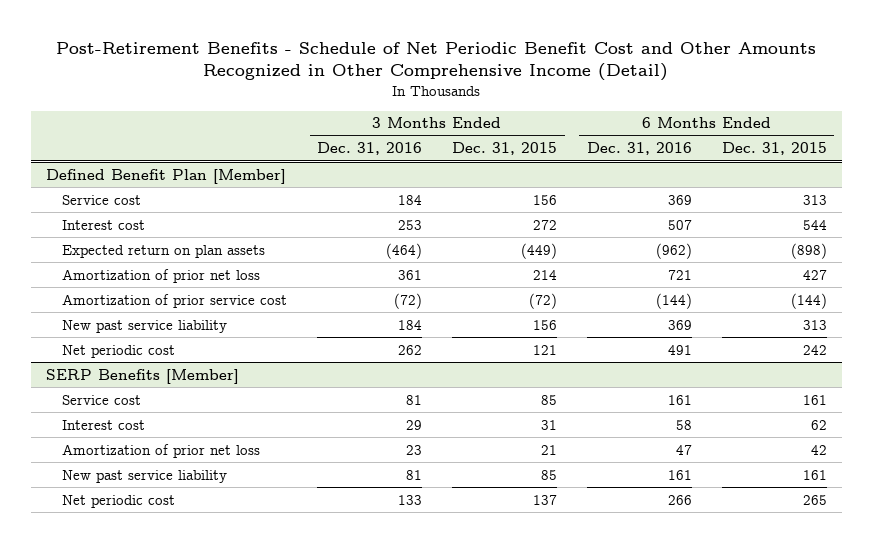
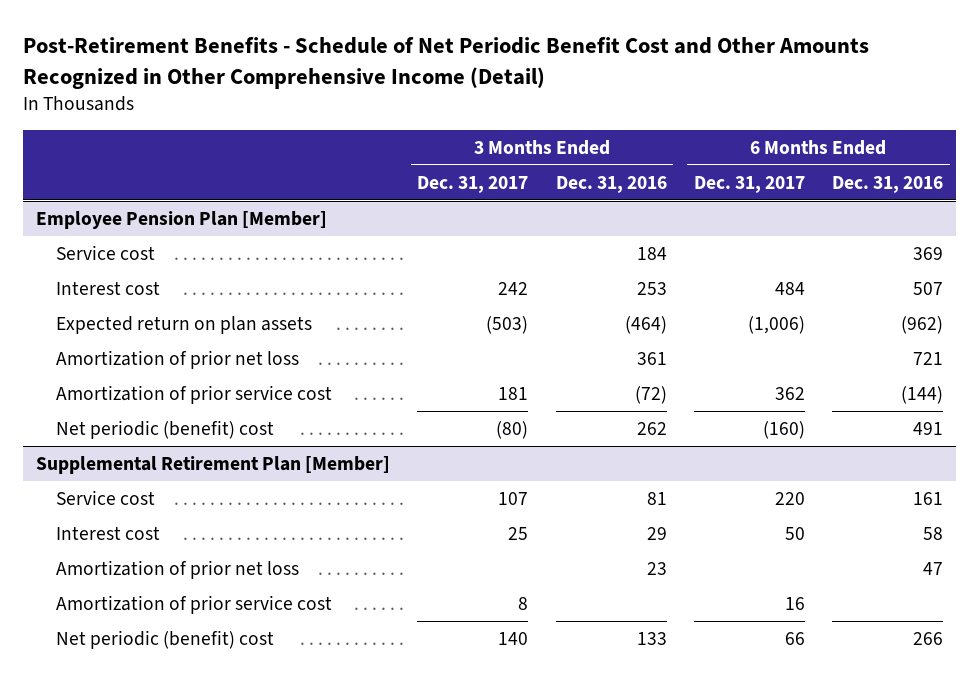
[452,142,558,156] Dec. 31, 2015 -> none
[721,142,827,156] Dec. 31, 2015 -> none
none -> [417,175,529,193] Dec. 31, 2017
none -> [693,175,805,193] Dec. 31, 2017
[46,168,287,184] Defined Benefit Plan [Member] -> none
none -> [36,211,328,230] Employee Pension Plan [Member]
[62,319,228,333] New past service liability -> none
[46,368,240,384] SERP Benefits [Member] -> none
[62,344,176,358] Net periodic cost -> [56,420,275,440] Net periodic (benefit) cost
none -> [36,456,391,475] Supplemental Retirement Plan [Member]
[62,469,228,483] New past service liability -> none
none -> [56,595,333,615] Amortization of prior service cost
[62,494,176,508] Net periodic cost -> [56,630,275,650] Net periodic (benefit) cost

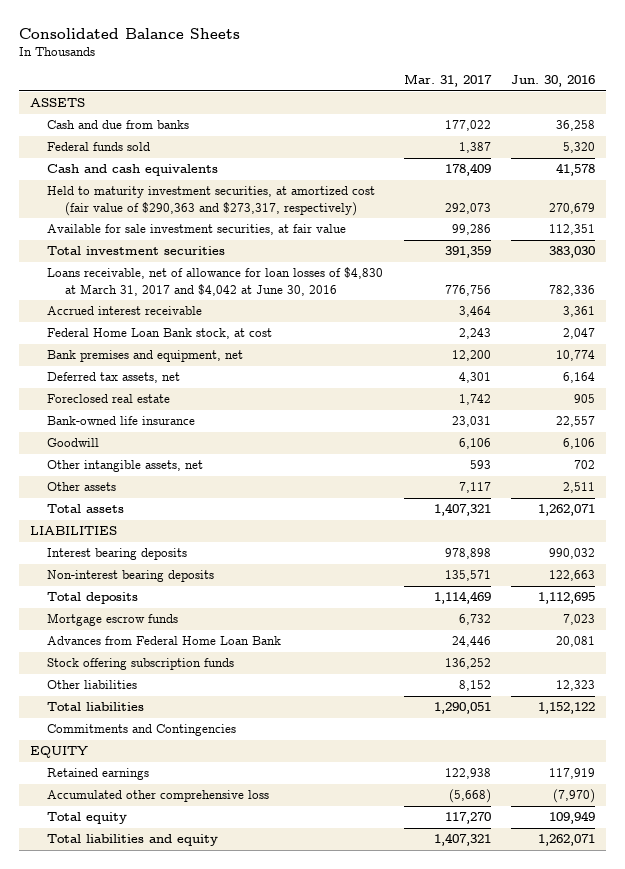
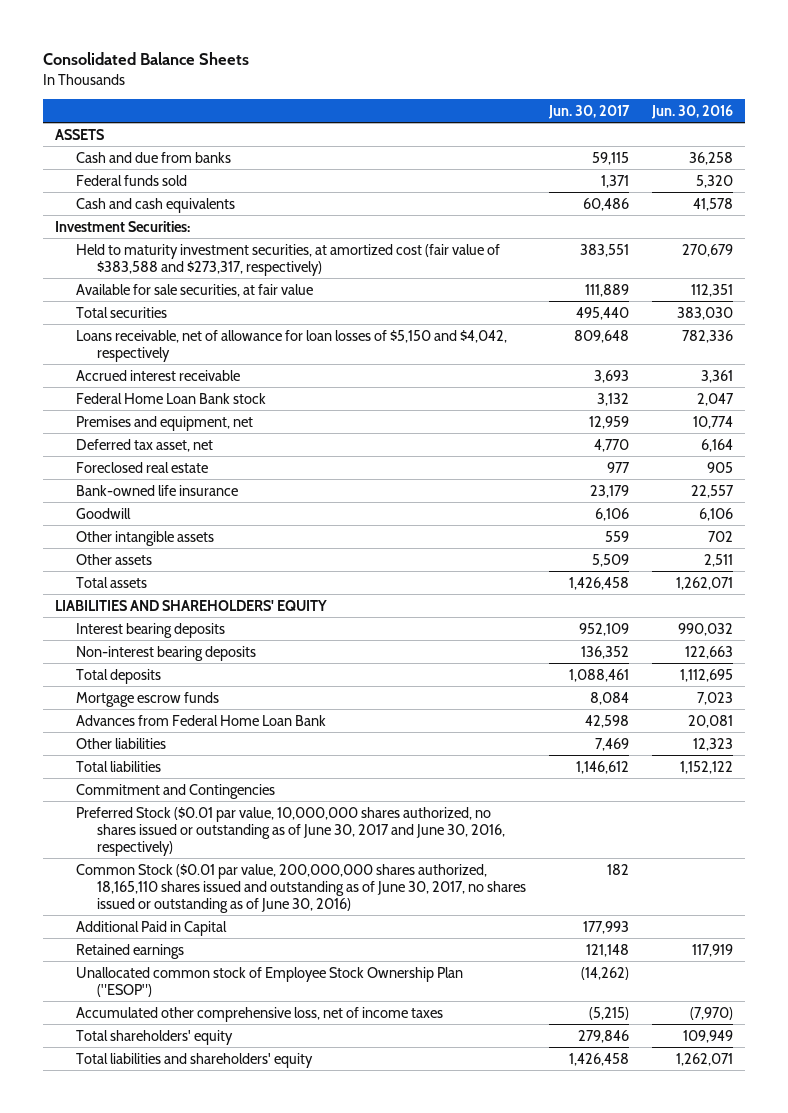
[403,74,492,88] Mar. 31, 2017 -> none
none -> [547,104,630,119] Jun. 30, 2017
none -> [54,220,190,232] Investment Securities:
[47,186,376,216] Held to maturity investment securities, at amortized cost (fair value of $290,363 and $273,317, respectively) -> [75,243,500,276] Held to maturity investment securities, at amortized cost (fair value of $383,588 and $273,317, respectively)
[47,224,347,236] Available for sale investment securities, at fair value -> [75,283,313,297] Available for sale securities, at fair value
[47,246,226,256] Total investment securities -> [75,306,167,318] Total securities
[47,267,384,296] Loans receivable, net of allowance for loan losses of $4,830 at March 31, 2017 and $4,042 at June 30, 2016 -> [75,329,507,362] Loans receivable, net of allowance for loan losses of $5,150 and $4,042, respectively
[47,328,273,340] Federal Home Loan Bank stock, at cost -> [75,392,266,404] Federal Home Loan Bank stock
[47,350,244,363] Bank premises and equipment, net -> [75,415,253,431] Premises and equipment, net
[47,372,181,384] Deferred tax assets, net -> [75,438,213,452] Deferred tax asset, net
[47,460,204,473] Other intangible assets, net -> [75,530,214,546] Other intangible assets
[29,526,117,536] LIABILITIES -> none
none -> [54,599,327,611] LIABILITIES AND SHAREHOLDERS' EQUITY
[47,658,235,671] Stock offering subscription funds -> none
[29,746,88,759] EQUITY -> none
[47,724,237,737] Commitments and Contingencies -> [75,783,275,799] Commitment and Contingencies
none -> [75,806,505,856] Preferred Stock ($0.01 par value, 10,000,000 shares authorized, no shares issued or outstanding as of June 30, 2017 and June 30, 2016, respectively)
none -> [75,863,526,913] Common Stock ($0.01 par value, 200,000,000 shares authorized, 18,165,110 shares issued and outstanding as of June 30, 2017, no shares issued or outstanding as of June 30, 2016)
none -> [75,920,227,936] Additional Paid in Capital
none -> [75,966,463,997] Unallocated common stock of Employee Stock Ownership Plan ("ESOP")
[47,790,270,803] Accumulated other comprehensive loss -> [75,1006,443,1022] Accumulated other comprehensive loss, net of income taxes
[47,812,128,825] Total equity -> [75,1029,233,1045] Total shareholders' equity
[47,834,219,847] Total liabilities and equity -> [75,1052,313,1068] Total liabilities and shareholders' equity

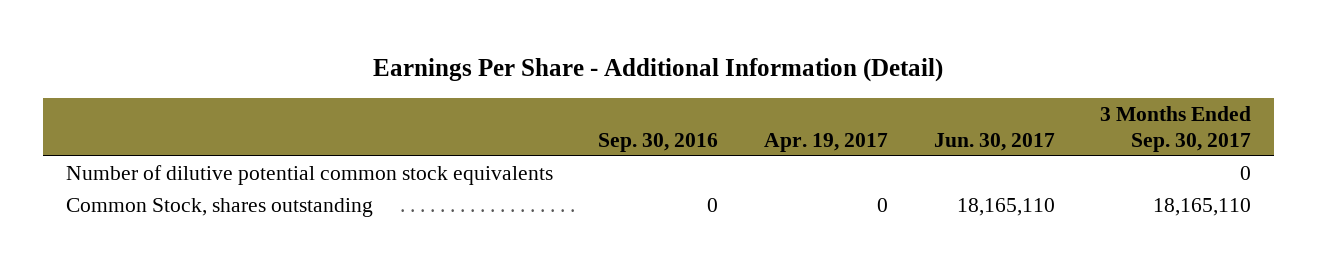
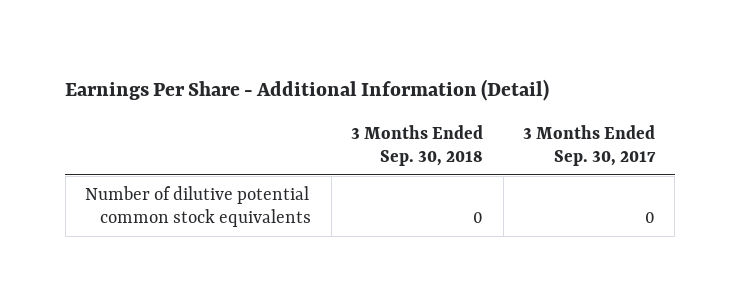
[598,132,719,152] Sep. 30, 2016 -> none
[763,132,888,152] Apr. 19, 2017 -> none
[933,132,1055,151] Jun. 30, 2017 -> none
none -> [351,125,484,167] 3 Months Ended Sep. 30, 2018
[65,198,373,218] Common Stock, shares outstanding -> none

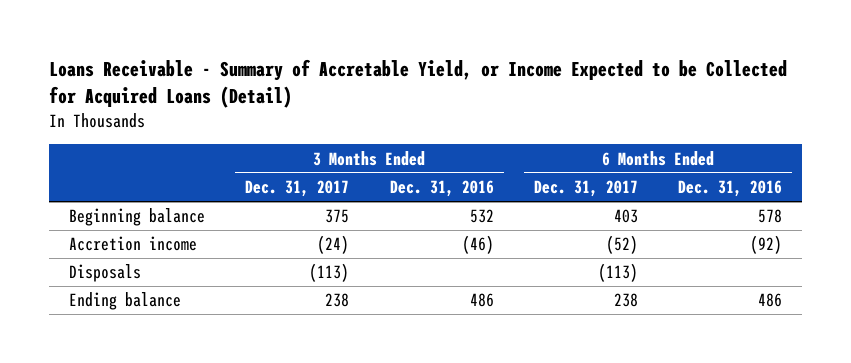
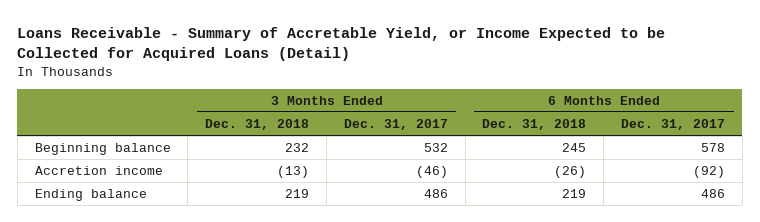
[389,180,494,198] Dec. 31, 2016 -> none
[677,180,782,198] Dec. 31, 2016 -> none
none -> [205,118,310,130] Dec. 31, 2018
none -> [482,118,587,130] Dec. 31, 2018
[69,264,142,283] Disposals -> none
[325,209,350,224] 375 -> [423,142,448,152] 532
[613,209,638,224] 403 -> [700,142,725,152] 578
[317,235,350,255] (24) -> [415,165,448,178] (46)
[605,235,638,255] (52) -> [692,165,725,178] (92)
[325,293,350,308] 238 -> [423,188,448,198] 486
[613,293,638,308] 238 -> [700,188,725,198] 486

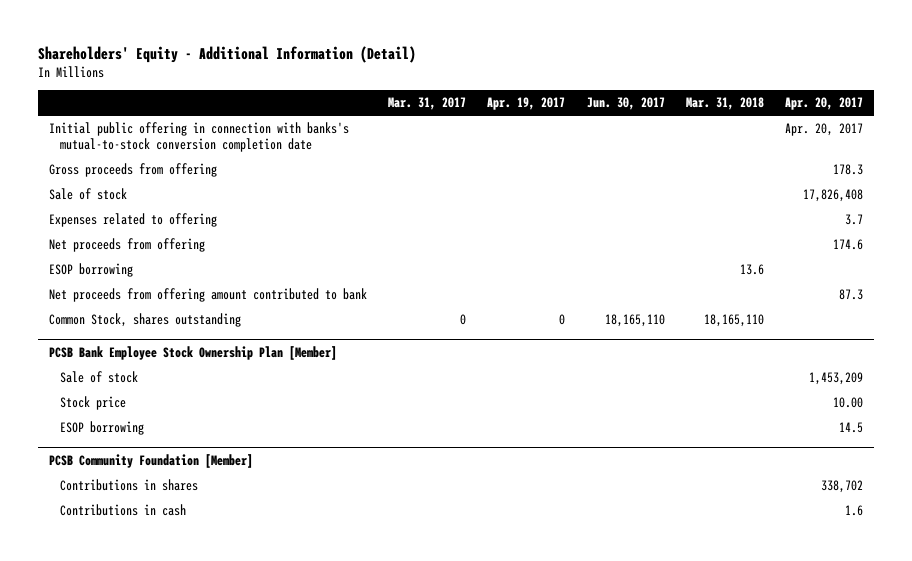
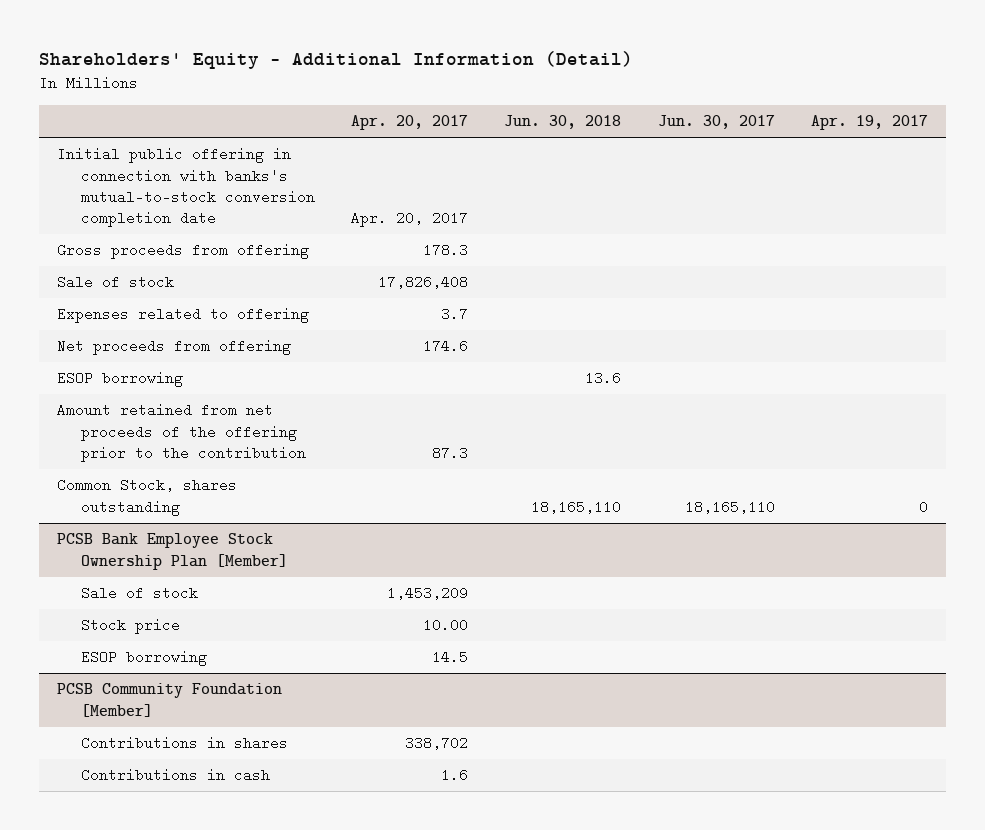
[388,97,467,111] Mar. 31, 2017 -> none
[685,97,764,111] Mar. 31, 2018 -> none
none -> [504,115,622,130] Jun. 30, 2018
[48,288,367,303] Net proceeds from offering amount contributed to bank -> [56,403,306,462] Amount retained from net proceeds of the offering prior to the contribution

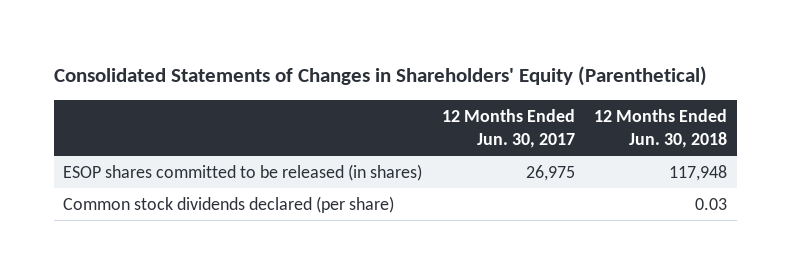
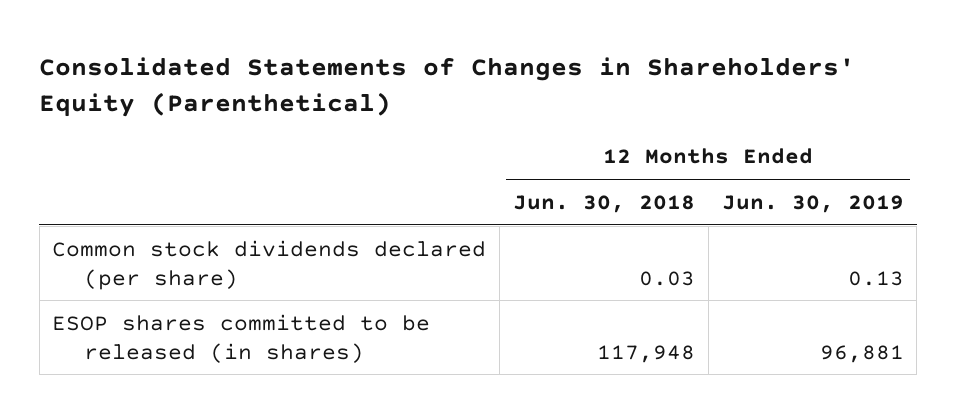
[441,108,575,148] 12 Months Ended Jun. 30, 2017 -> none
none -> [721,194,904,213] Jun. 30, 2019
[63,163,423,181] ESOP shares committed to be released (in shares) -> [52,313,431,363] ESOP shares committed to be released (in shares)

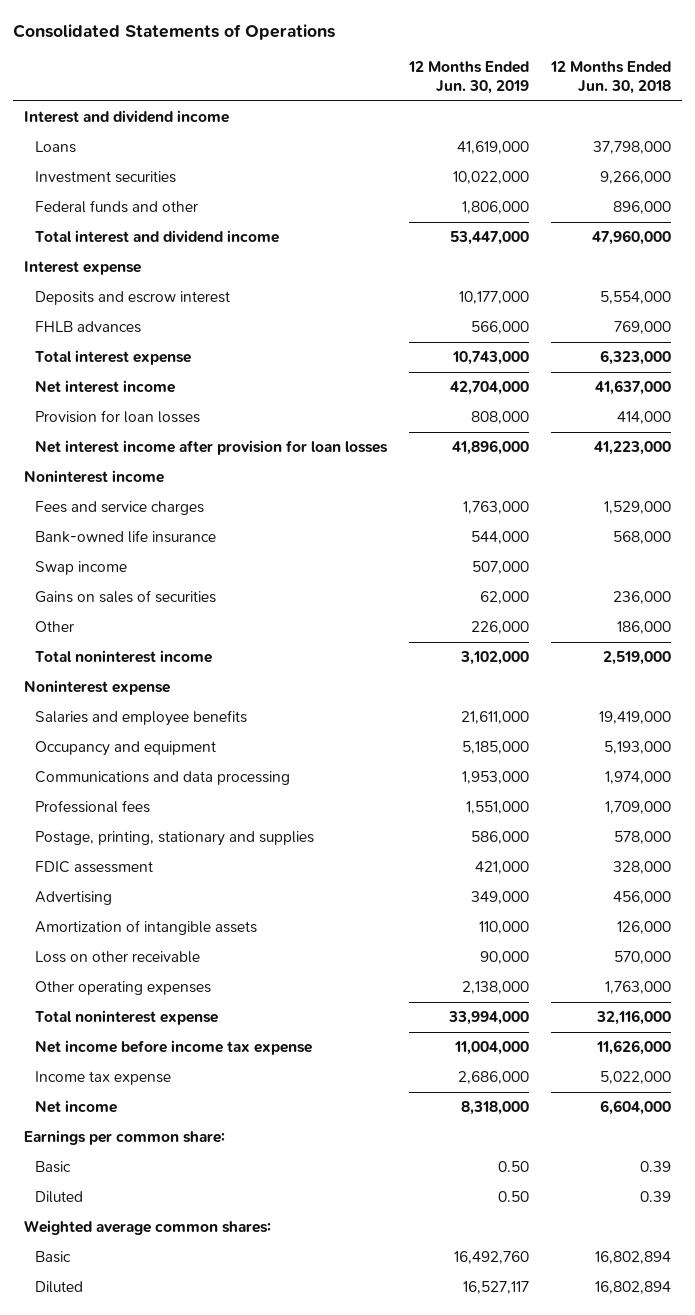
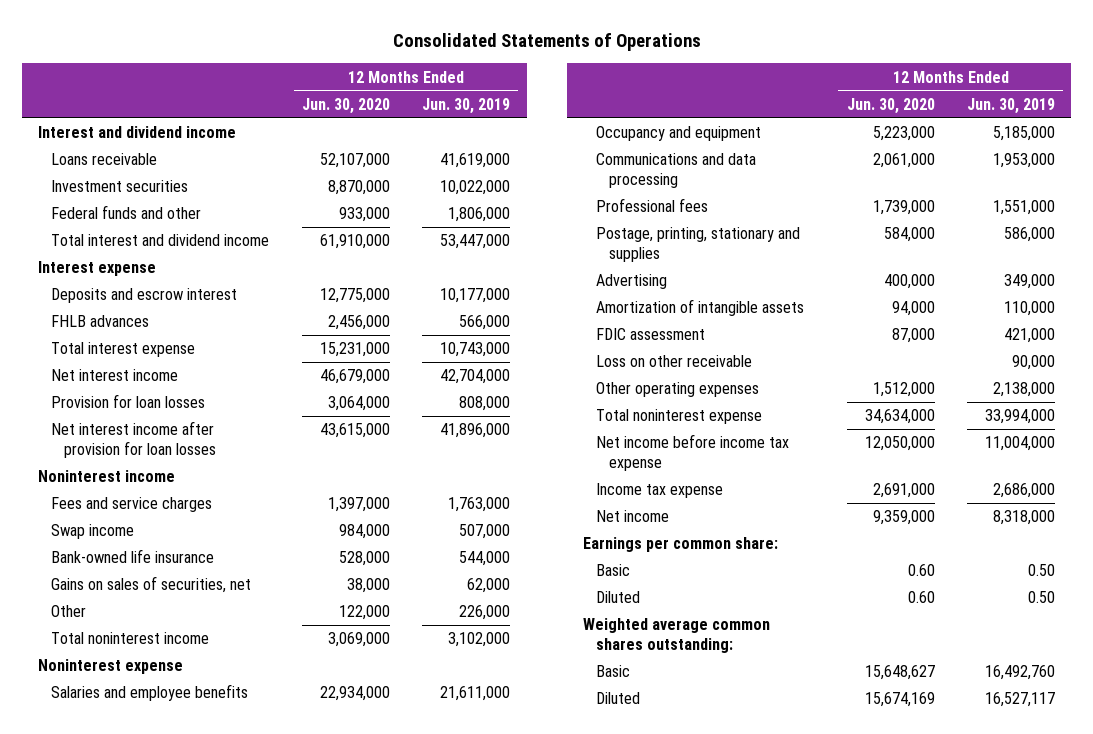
[549,61,671,95] 12 Months Ended Jun. 30, 2018 -> none
none -> [301,98,390,115] Jun. 30, 2020
[35,141,77,154] Loans -> [51,153,158,166] Loans receivable
[35,530,217,544] Bank-owned life insurance -> [51,549,215,564] Bank-owned life insurance
[35,590,217,604] Gains on sales of securities -> [51,576,252,594] Gains on sales of securities, net
[35,861,154,874] FDIC assessment -> [596,328,706,341] FDIC assessment
[23,1220,271,1236] Weighted average common shares: -> [583,618,771,653] Weighted average common shares outstanding:

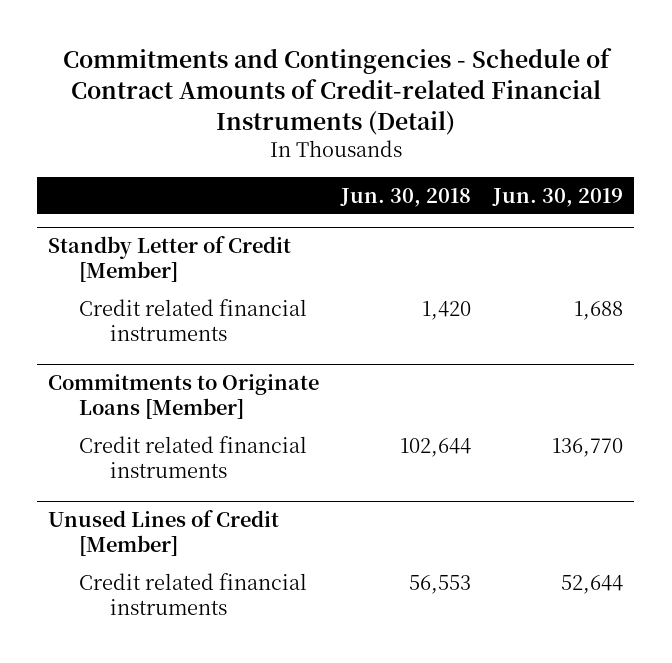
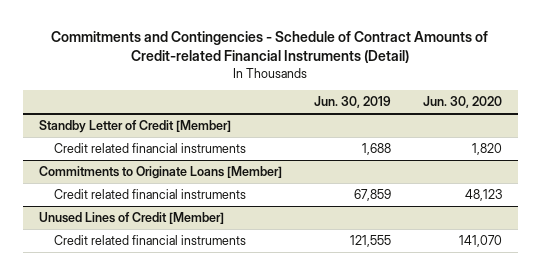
[340,187,472,207] Jun. 30, 2018 -> none
none -> [422,96,502,109] Jun. 30, 2020
[552,437,624,457] 136,770 -> [353,189,391,202] 67,859
[561,574,624,594] 52,644 -> [349,235,391,248] 121,555

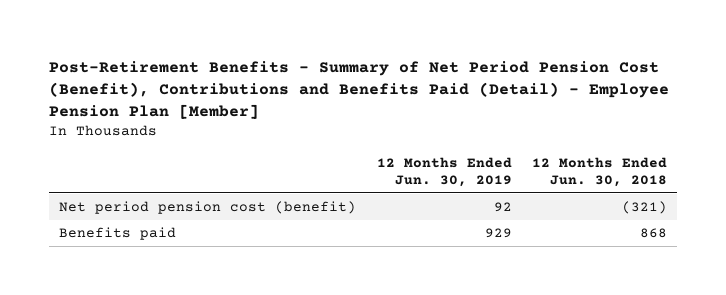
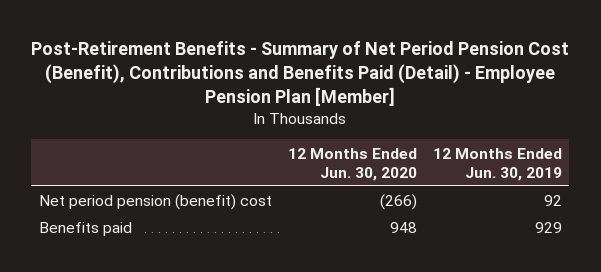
[531,156,667,187] 12 Months Ended Jun. 30, 2018 -> none
none -> [287,147,417,181] 12 Months Ended Jun. 30, 2020
[59,201,357,215] Net period pension cost (benefit) -> [39,194,273,211] Net period pension (benefit) cost

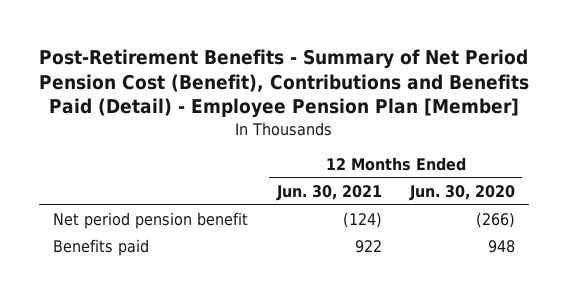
[432,147,562,181] 12 Months Ended Jun. 30, 2019 -> none
none -> [275,185,382,202] Jun. 30, 2021
[39,194,273,211] Net period pension (benefit) cost -> [53,212,249,230] Net period pension benefit

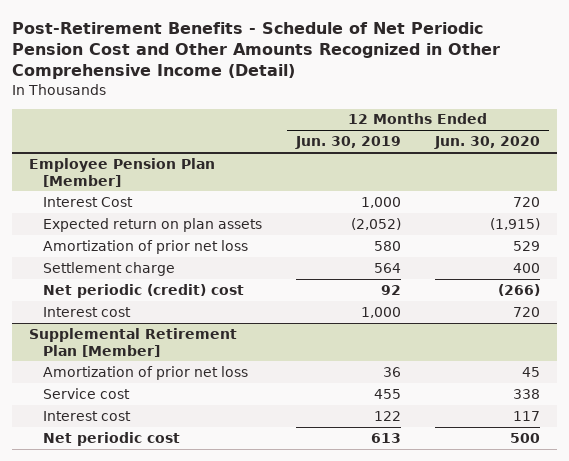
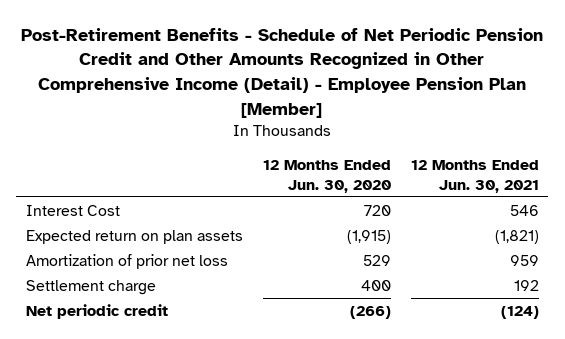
[12,21,501,80] Post-Retirement Benefits - Schedule of Net Periodic Pension Cost and Other Amounts Recognized in Other Comprehensive Income (Detail) -> [21,27,544,118] Post-Retirement Benefits - Schedule of Net Periodic Pension Credit and Other Amounts Recognized in Other Comprehensive Income (Detail) - Employee Pension Plan [Member]
[294,136,401,150] Jun. 30, 2019 -> none
none -> [410,159,539,193] 12 Months Ended Jun. 30, 2021
[29,157,216,187] Employee Pension Plan [Member] -> none
[42,306,131,317] Interest cost -> none
[29,327,238,357] Supplemental Retirement Plan [Member] -> none
[42,365,248,380] Amortization of prior net loss -> none
[42,387,130,399] Service cost -> none
[42,410,131,421] Interest cost -> none
[42,431,180,446] Net periodic cost -> none
[42,283,244,298] Net periodic (credit) cost -> [26,304,169,320] Net periodic credit

